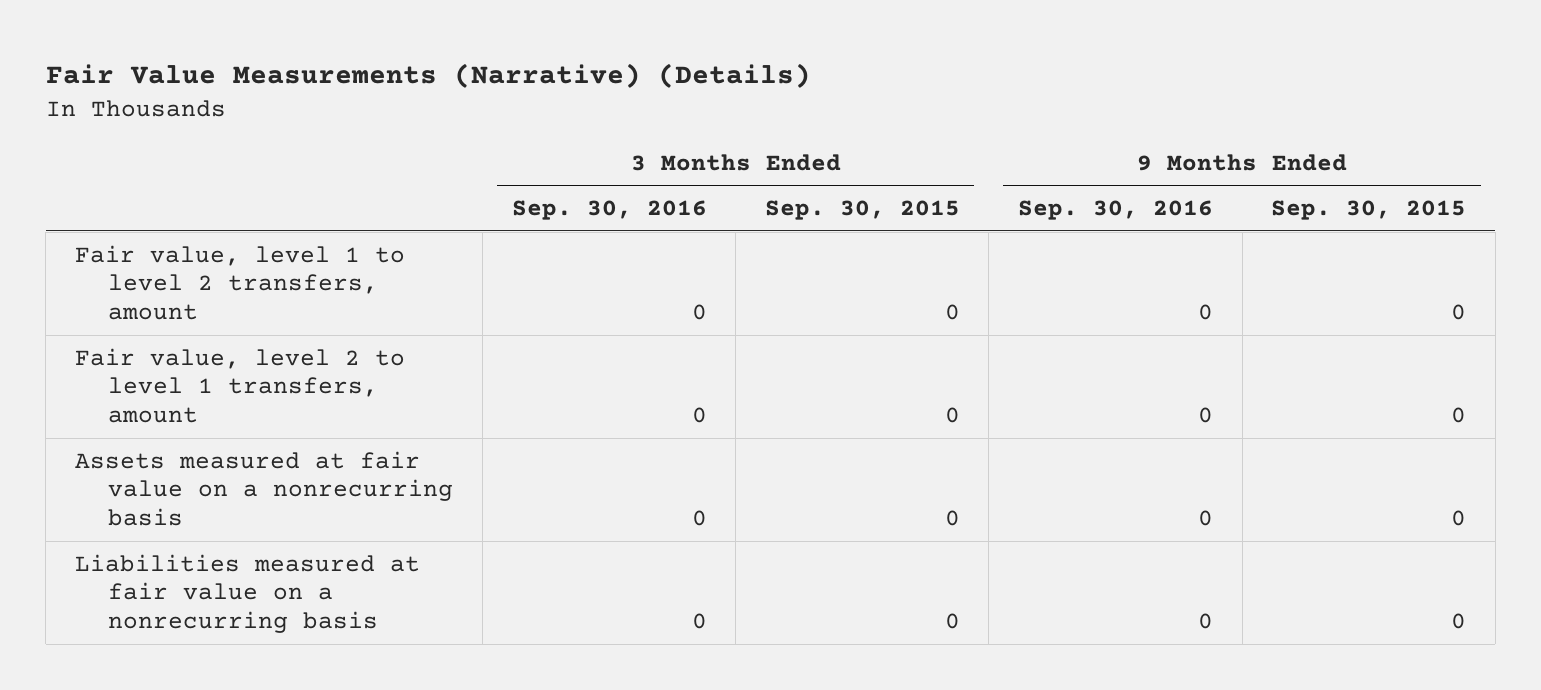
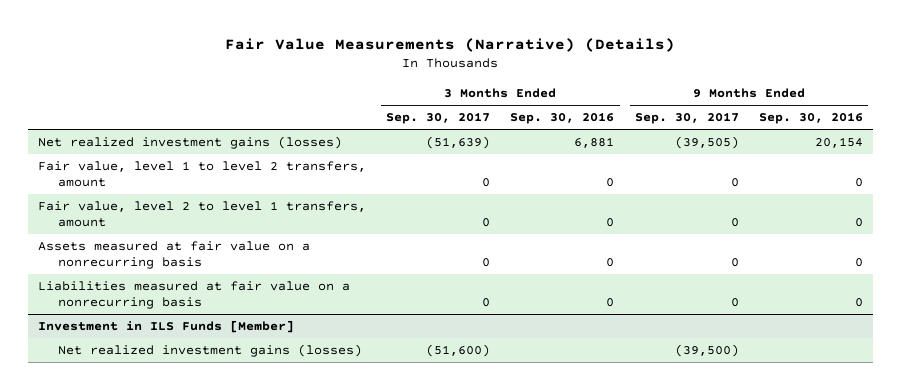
[764,200,960,221] Sep. 30, 2015 -> none
[1271,200,1467,221] Sep. 30, 2015 -> none
none -> [386,112,491,125] Sep. 30, 2017
none -> [634,112,739,125] Sep. 30, 2017
none -> [37,136,342,150] Net realized investment gains (losses)
none -> [37,320,294,334] Investment in ILS Funds [Member]
none -> [57,344,362,358] Net realized investment gains (losses)

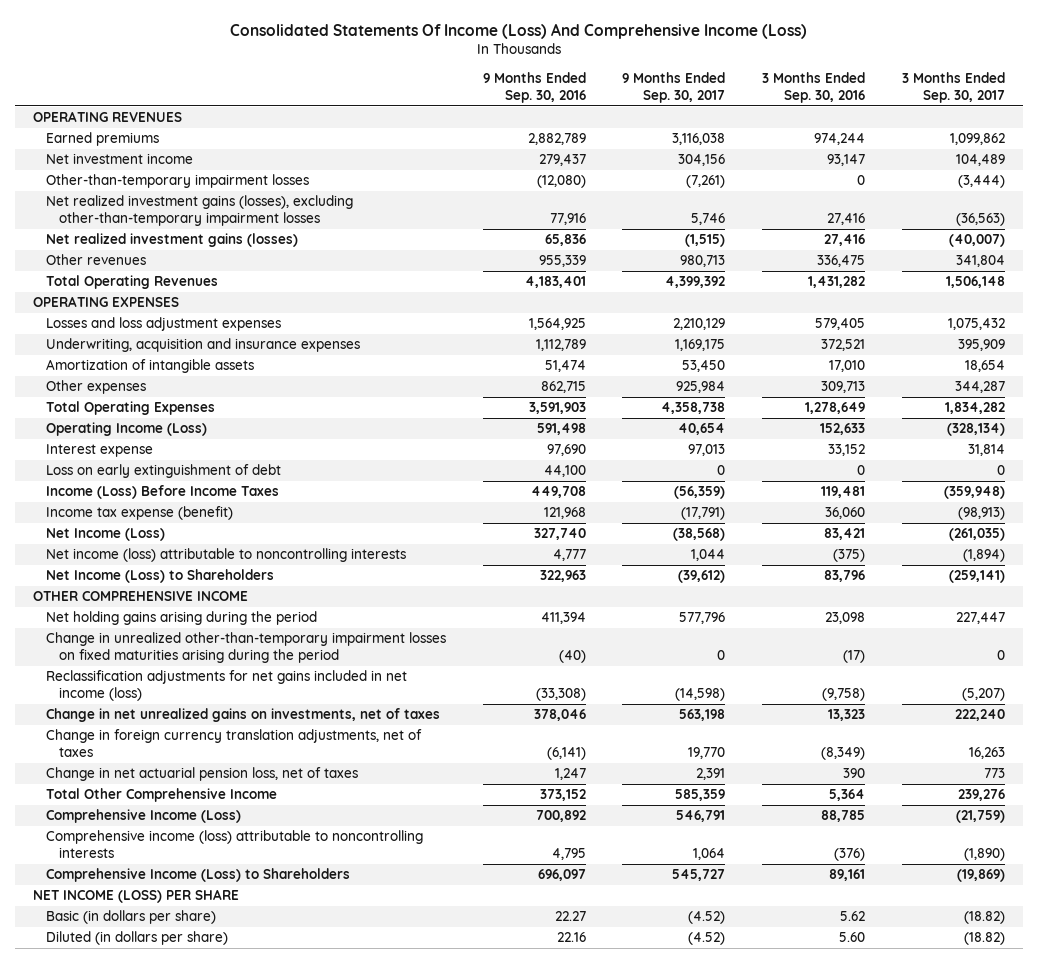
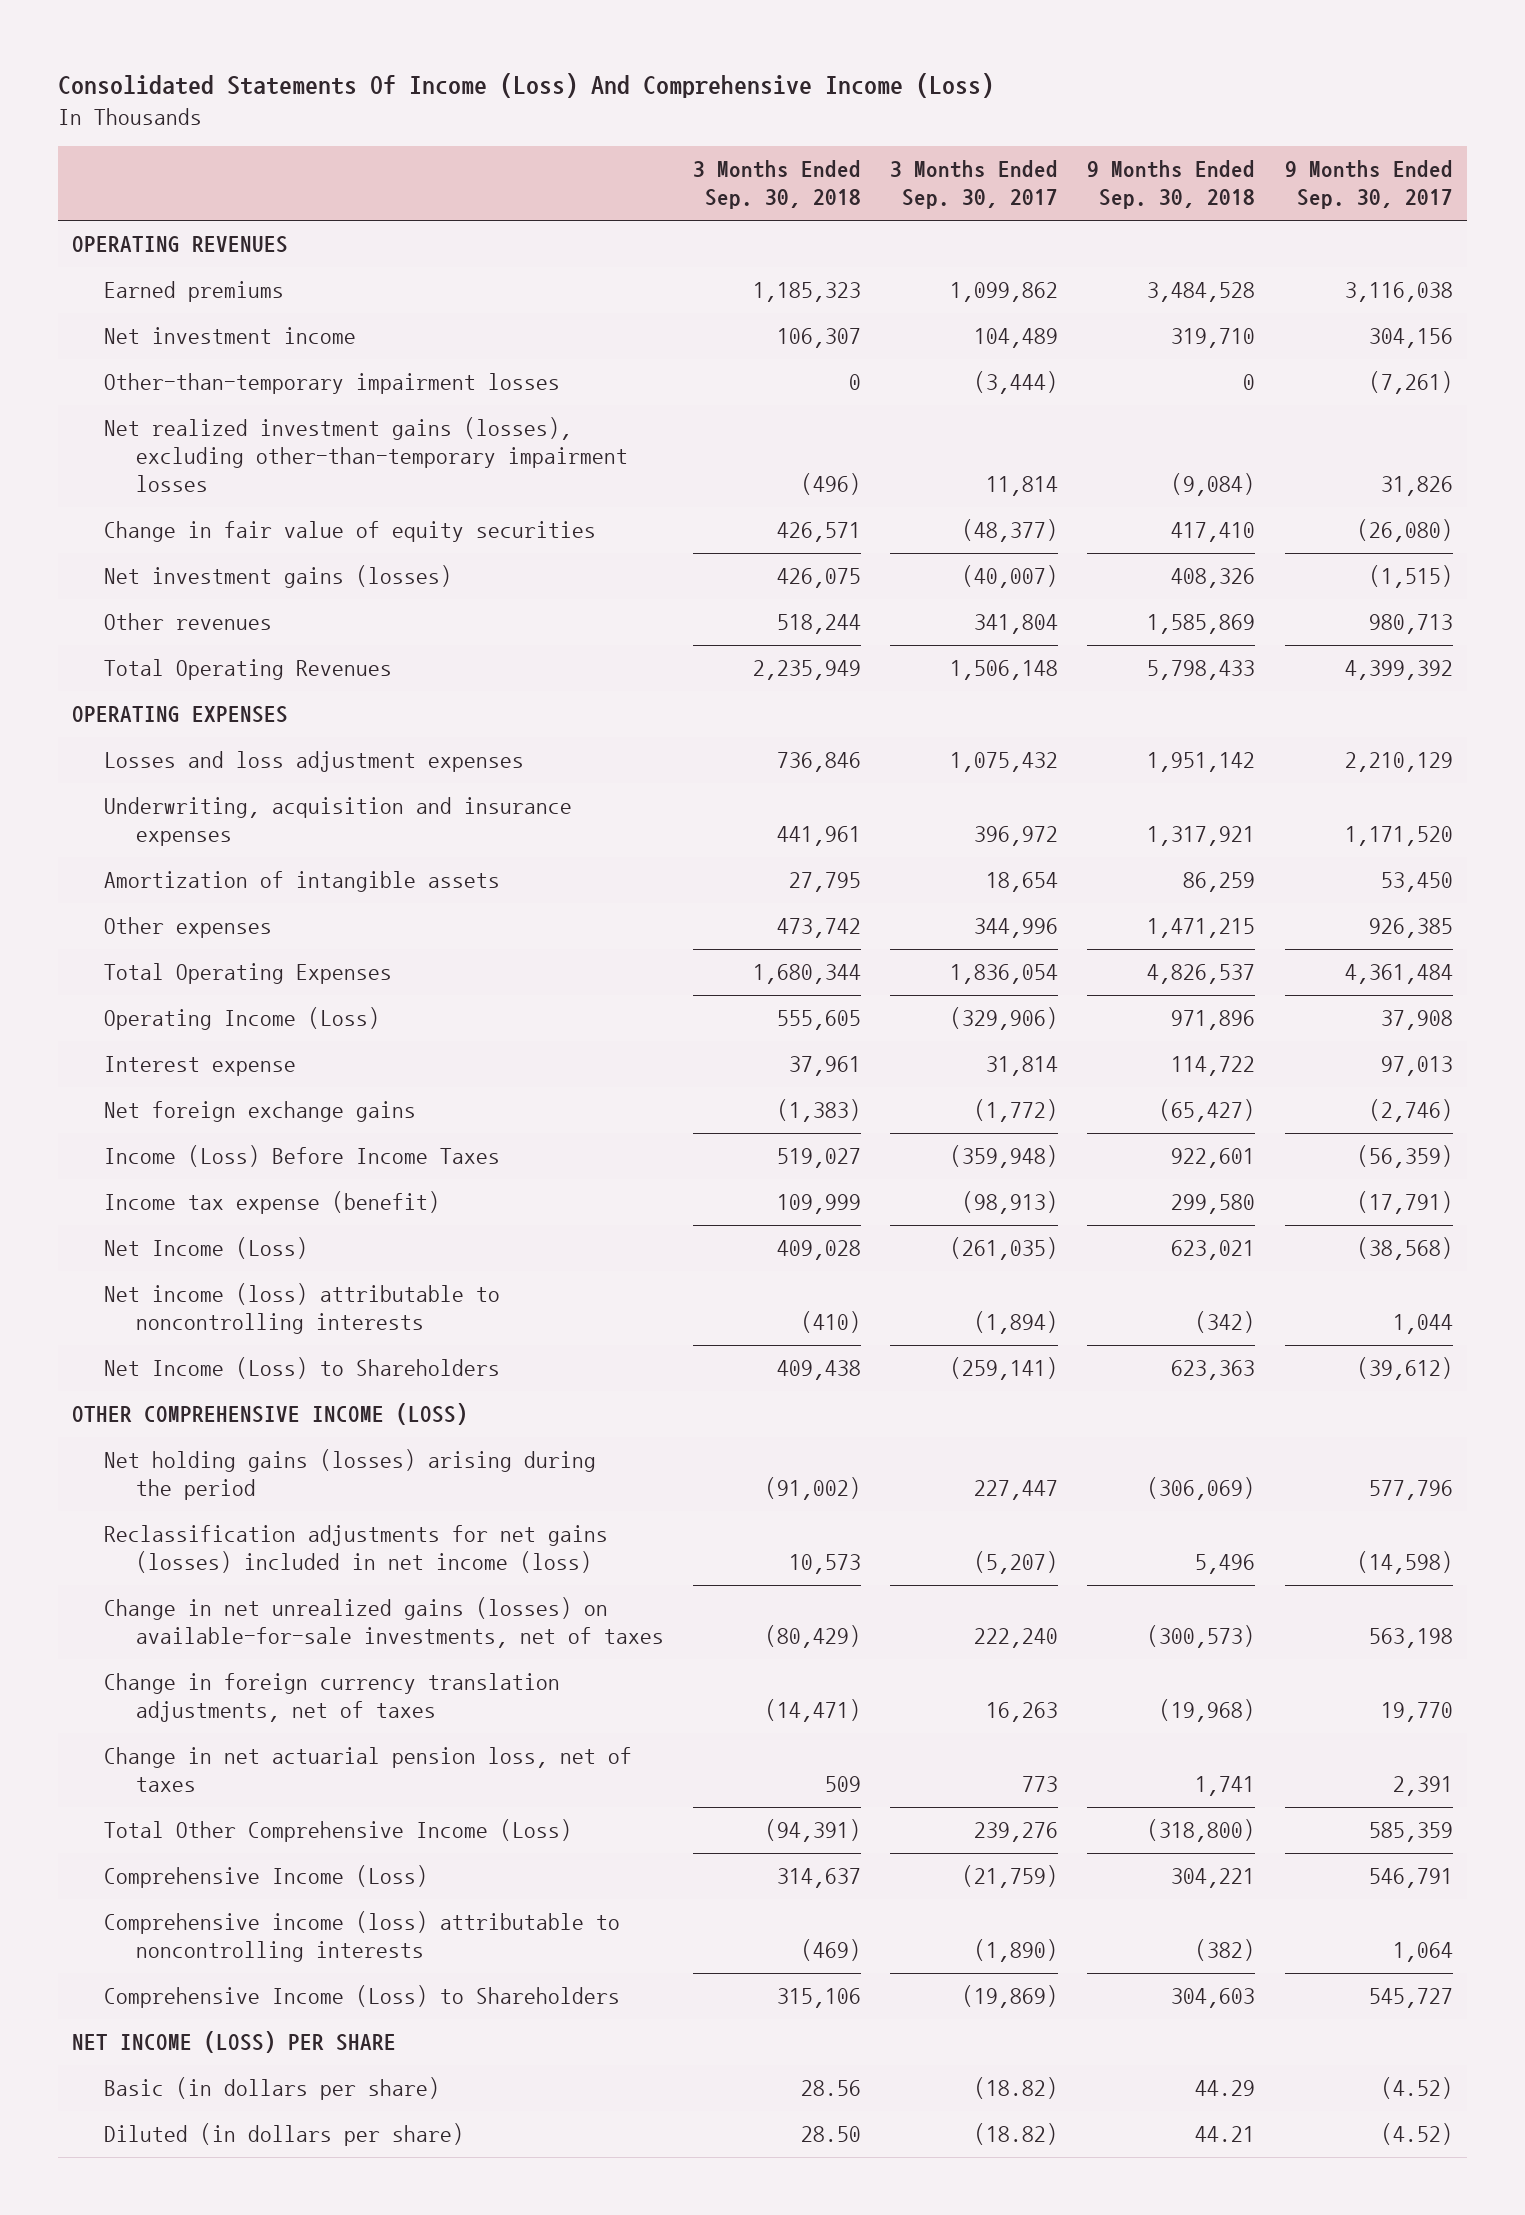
[482,72,586,104] 9 Months Ended Sep. 30, 2016 -> none
[762,72,866,104] 3 Months Ended Sep. 30, 2016 -> none
none -> [693,160,862,210] 3 Months Ended Sep. 30, 2018
none -> [1087,160,1256,210] 9 Months Ended Sep. 30, 2018
[691,213,726,226] 5,746 -> [1380,476,1453,497] 31,826
[955,213,1005,227] (36,563) -> [986,476,1059,497] 11,814
none -> [104,521,597,543] Change in fair value of equity securities
[46,233,299,248] Net realized investment gains (losses) -> [104,565,453,589] Net investment gains (losses)
[675,339,726,352] 1,169,175 -> [1344,826,1453,847] 1,171,520
[957,339,1005,352] 395,909 -> [974,826,1059,847] 396,972
[676,381,726,394] 925,984 -> [1368,918,1453,939] 926,385
[954,381,1005,394] 344,287 -> [974,918,1059,939] 344,996
[661,402,726,415] 4,358,738 -> [1344,964,1453,985] 4,361,484
[944,402,1005,415] 1,834,282 -> [950,964,1059,985] 1,836,054
[678,423,726,436] 40,654 -> [1380,1010,1453,1031] 37,908
[946,423,1005,437] (328,134) -> [950,1007,1059,1031] (329,906)
[46,464,282,479] Loss on early extinguishment of debt -> none
none -> [104,1101,417,1123] Net foreign exchange gains
[46,632,447,664] Change in unrealized other-than-temporary impairment losses on fixed maturities arising during the period -> none
[33,591,249,602] OTHER COMPREHENSIVE INCOME -> [72,1403,469,1426] OTHER COMPREHENSIVE INCOME (LOSS)
[46,611,318,626] Net holding gains arising during the period -> [104,1449,597,1501] Net holding gains (losses) arising during the period
[46,670,408,702] Reclassification adjustments for net gains included in net income (loss) -> [104,1525,609,1574] Reclassification adjustments for net gains (losses) included in net income (loss)
[46,708,441,723] Change in net unrealized gains on investments, net of taxes -> [104,1597,665,1649] Change in net unrealized gains (losses) on available-for-sale investments, net of taxes
[46,788,278,803] Total Other Comprehensive Income -> [104,1819,573,1843] Total Other Comprehensive Income (Loss)

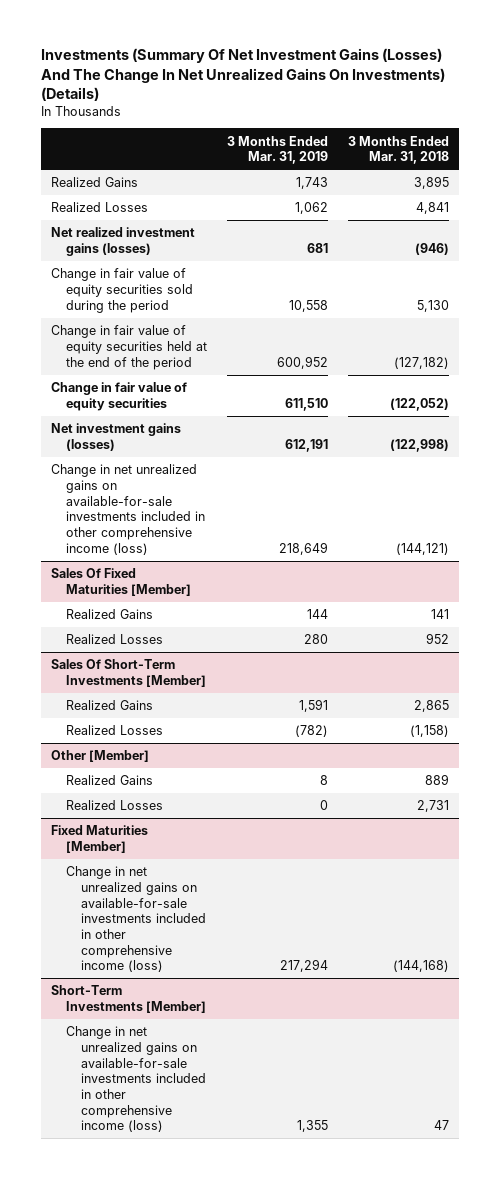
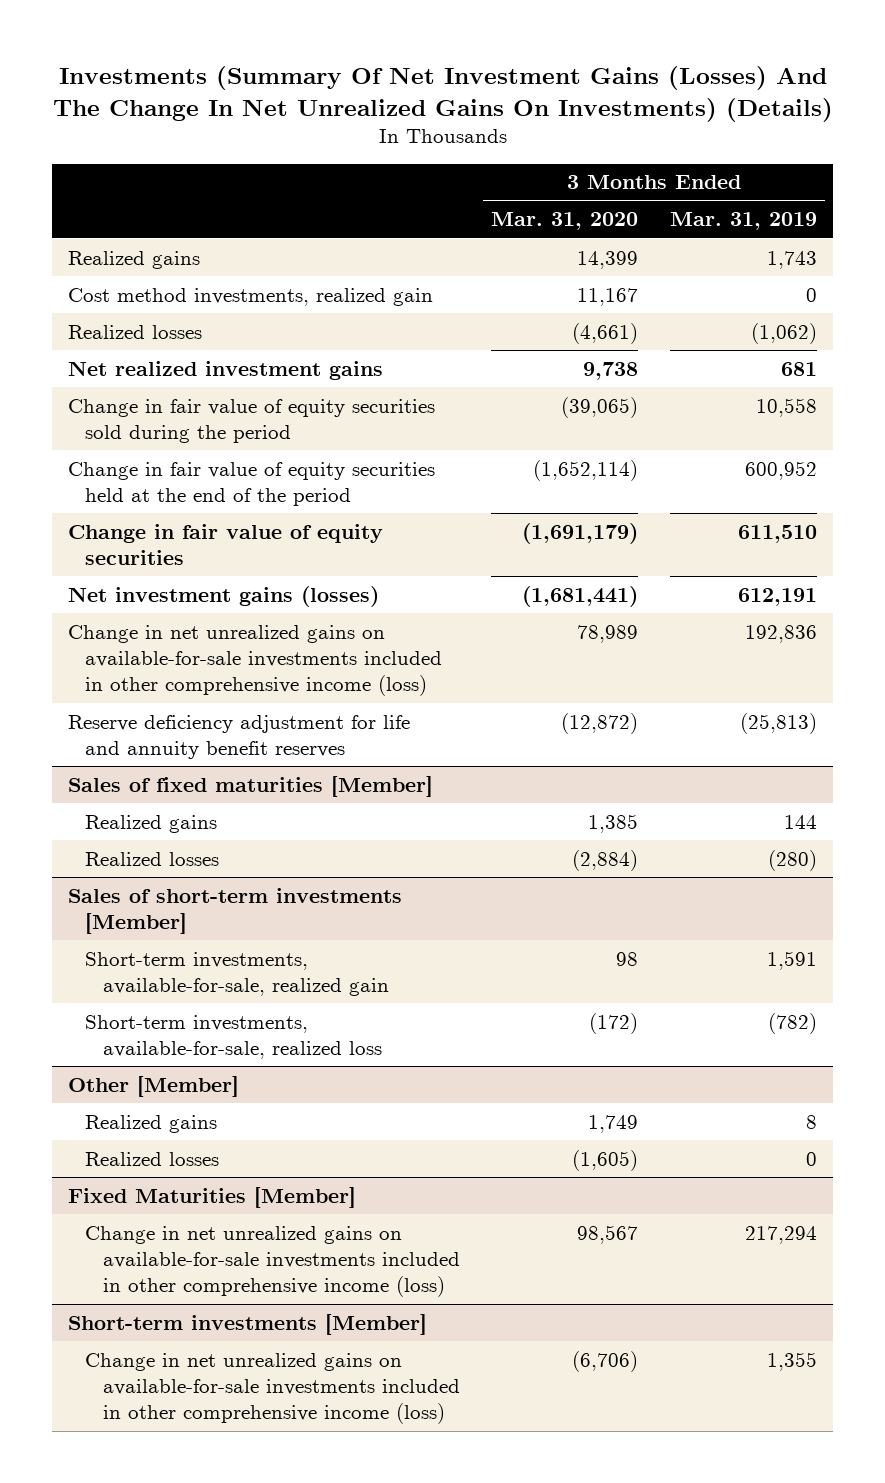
[347,135,449,165] 3 Months Ended Mar. 31, 2018 -> none
none -> [491,212,639,231] Mar. 31, 2020
[50,177,138,188] Realized Gains -> [67,250,200,269] Realized gains
none -> [67,287,433,306] Cost method investments, realized gain
[50,202,148,213] Realized Losses -> [67,324,202,339] Realized losses
[294,202,328,215] 1,062 -> [751,322,818,344] (1,062)
[50,227,195,256] Net realized investment gains (losses) -> [67,360,383,380] Net realized investment gains
[278,541,328,555] 218,649 -> [745,624,818,643] 192,836
none -> [67,714,410,759] Reserve deficiency adjustment for life and annuity benefit reserves
[50,568,191,596] Sales Of Fixed Maturities [Member] -> [67,775,433,797] Sales of fixed maturities [Member]
[65,609,153,620] Realized Gains -> [85,814,218,833] Realized gains
[65,634,163,645] Realized Losses -> [85,851,220,866] Realized losses
[303,634,328,645] 280 -> [768,849,818,871] (280)
[50,659,206,687] Sales Of Short-Term Investments [Member] -> [67,887,402,934] Sales of short-term investments [Member]
[65,700,153,711] Realized Gains -> [85,951,389,996] Short-term investments, available-for-sale, realized gain
[65,725,163,736] Realized Losses -> [85,1014,382,1059] Short-term investments, available-for-sale, realized loss
[65,775,153,786] Realized Gains -> [85,1114,218,1133] Realized gains
[65,800,163,811] Realized Losses -> [85,1151,220,1166] Realized losses
[50,985,206,1013] Short-Term Investments [Member] -> [67,1313,427,1335] Short-term investments [Member]

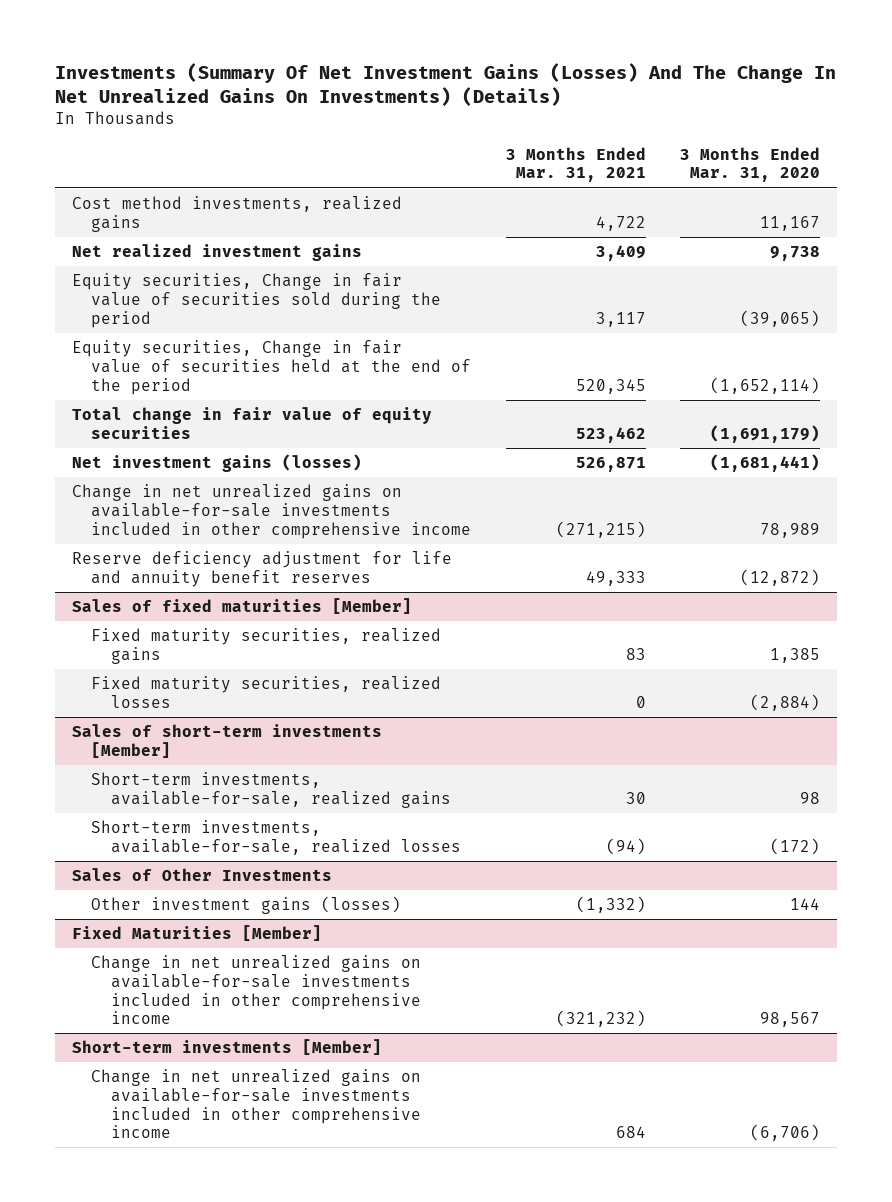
[670,212,818,231] Mar. 31, 2019 -> none
none -> [505,146,646,183] 3 Months Ended Mar. 31, 2021
[67,250,200,269] Realized gains -> none
[67,324,202,339] Realized losses -> none
[67,287,433,306] Cost method investments, realized gain -> [71,196,402,232] Cost method investments, realized gains
[67,398,435,443] Change in fair value of equity securities sold during the period -> [71,273,442,328] Equity securities, Change in fair value of securities sold during the period
[67,461,435,506] Change in fair value of equity securities held at the end of the period -> [71,340,472,395] Equity securities, Change in fair value of securities held at the end of the period
[67,523,383,565] Change in fair value of equity securities -> [71,407,432,439] Total change in fair value of equity securities
[67,624,443,697] Change in net unrealized gains on available-for-sale investments included in other comprehensive income (loss) -> [71,484,472,539] Change in net unrealized gains on available-for-sale investments included in other comprehensive income
[85,814,218,833] Realized gains -> [91,628,442,664] Fixed maturity securities, realized gains
[85,851,220,866] Realized losses -> [91,676,442,708] Fixed maturity securities, realized losses
[67,1075,239,1097] Other [Member] -> none
[85,1114,218,1133] Realized gains -> none
[85,1151,220,1166] Realized losses -> none
[85,951,389,996] Short-term investments, available-for-sale, realized gain -> [91,772,451,808] Short-term investments, available-for-sale, realized gains
[85,1014,382,1059] Short-term investments, available-for-sale, realized loss -> [91,820,461,855] Short-term investments, available-for-sale, realized losses
none -> [71,868,332,882] Sales of Other Investments
none -> [91,896,402,915] Other investment gains (losses)
[85,1225,460,1298] Change in net unrealized gains on available-for-sale investments included in other comprehensive income (loss) -> [91,955,422,1025] Change in net unrealized gains on available-for-sale investments included in other comprehensive income
[85,1352,460,1425] Change in net unrealized gains on available-for-sale investments included in other comprehensive income (loss) -> [91,1069,422,1139] Change in net unrealized gains on available-for-sale investments included in other comprehensive income

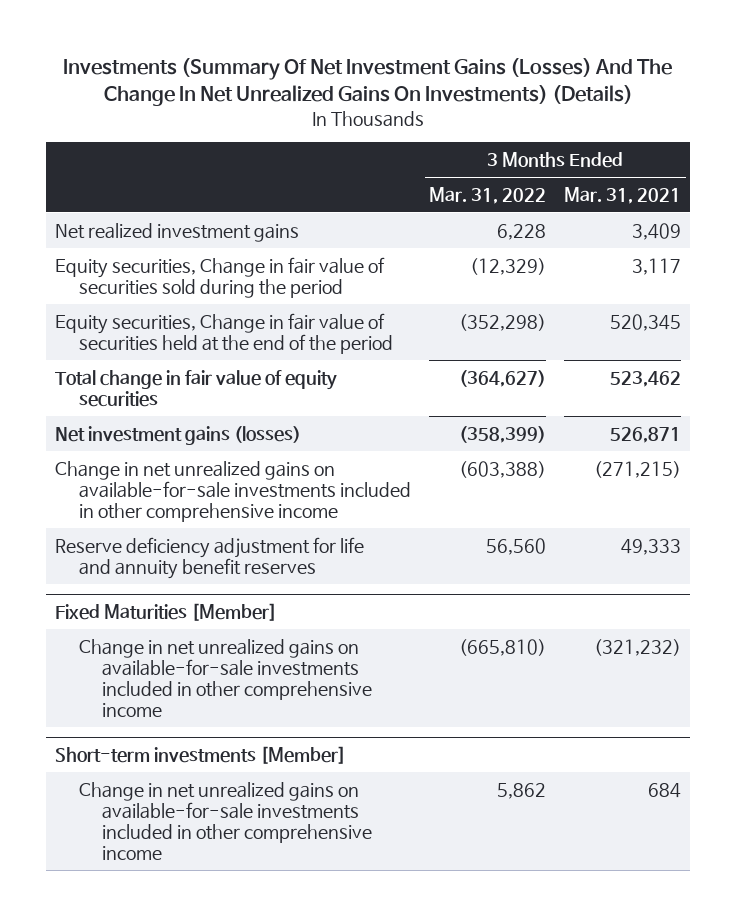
[679,146,820,183] 3 Months Ended Mar. 31, 2020 -> none
none -> [429,186,547,204] Mar. 31, 2022
[71,196,402,232] Cost method investments, realized gains -> none
[71,598,412,615] Sales of fixed maturities [Member] -> none
[91,628,442,664] Fixed maturity securities, realized gains -> none
[91,676,442,708] Fixed maturity securities, realized losses -> none
[71,724,382,758] Sales of short-term investments [Member] -> none
[91,772,451,808] Short-term investments, available-for-sale, realized gains -> none
[91,820,461,855] Short-term investments, available-for-sale, realized losses -> none
[71,868,332,882] Sales of Other Investments -> none
[91,896,402,915] Other investment gains (losses) -> none

